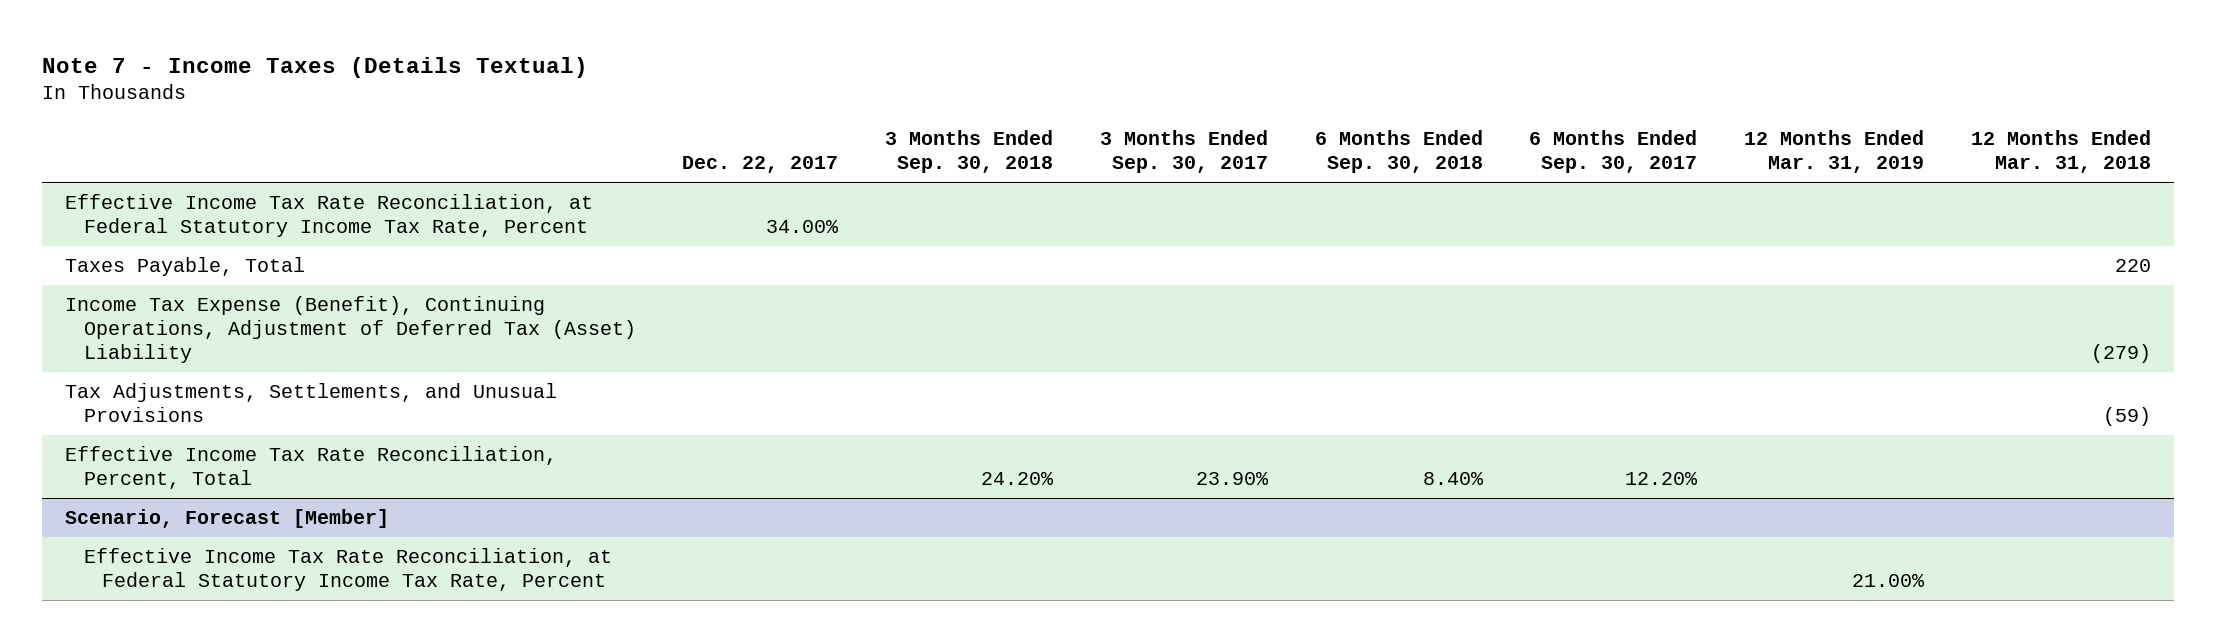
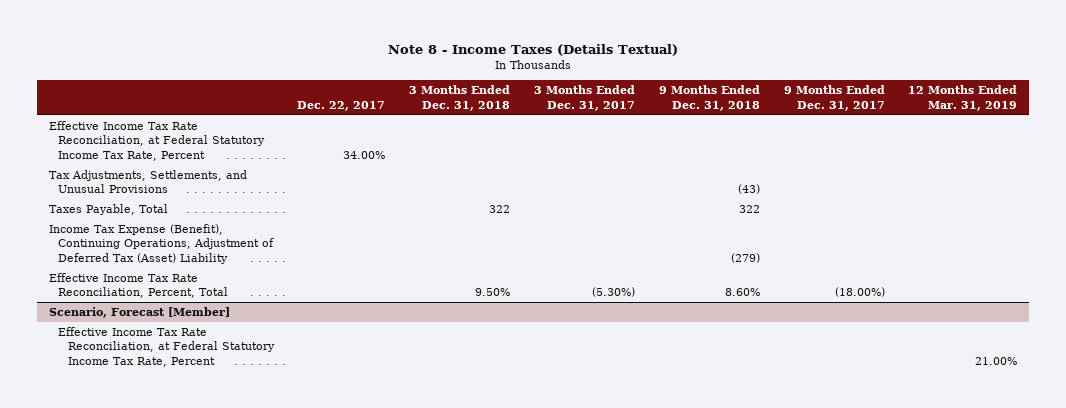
[42,56,589,78] Note 7 - Income Taxes (Details Textual) -> [388,44,679,57] Note 8 - Income Taxes (Details Textual)
[885,130,1054,174] 3 Months Ended Sep. 30, 2018 -> none
[1099,130,1268,174] 3 Months Ended Sep. 30, 2017 -> none
[1314,130,1483,174] 6 Months Ended Sep. 30, 2018 -> none
[1529,130,1698,174] 6 Months Ended Sep. 30, 2017 -> none
[1970,130,2151,174] 12 Months Ended Mar. 31, 2018 -> none
none -> [409,85,511,111] 3 Months Ended Dec. 31, 2018
none -> [533,85,635,111] 3 Months Ended Dec. 31, 2017
none -> [658,85,760,111] 9 Months Ended Dec. 31, 2018
none -> [783,85,885,111] 9 Months Ended Dec. 31, 2017
[65,382,558,423] Tax Adjustments, Settlements, and Unusual Provisions -> [49,170,248,194] Tax Adjustments, Settlements, and Unusual Provisions

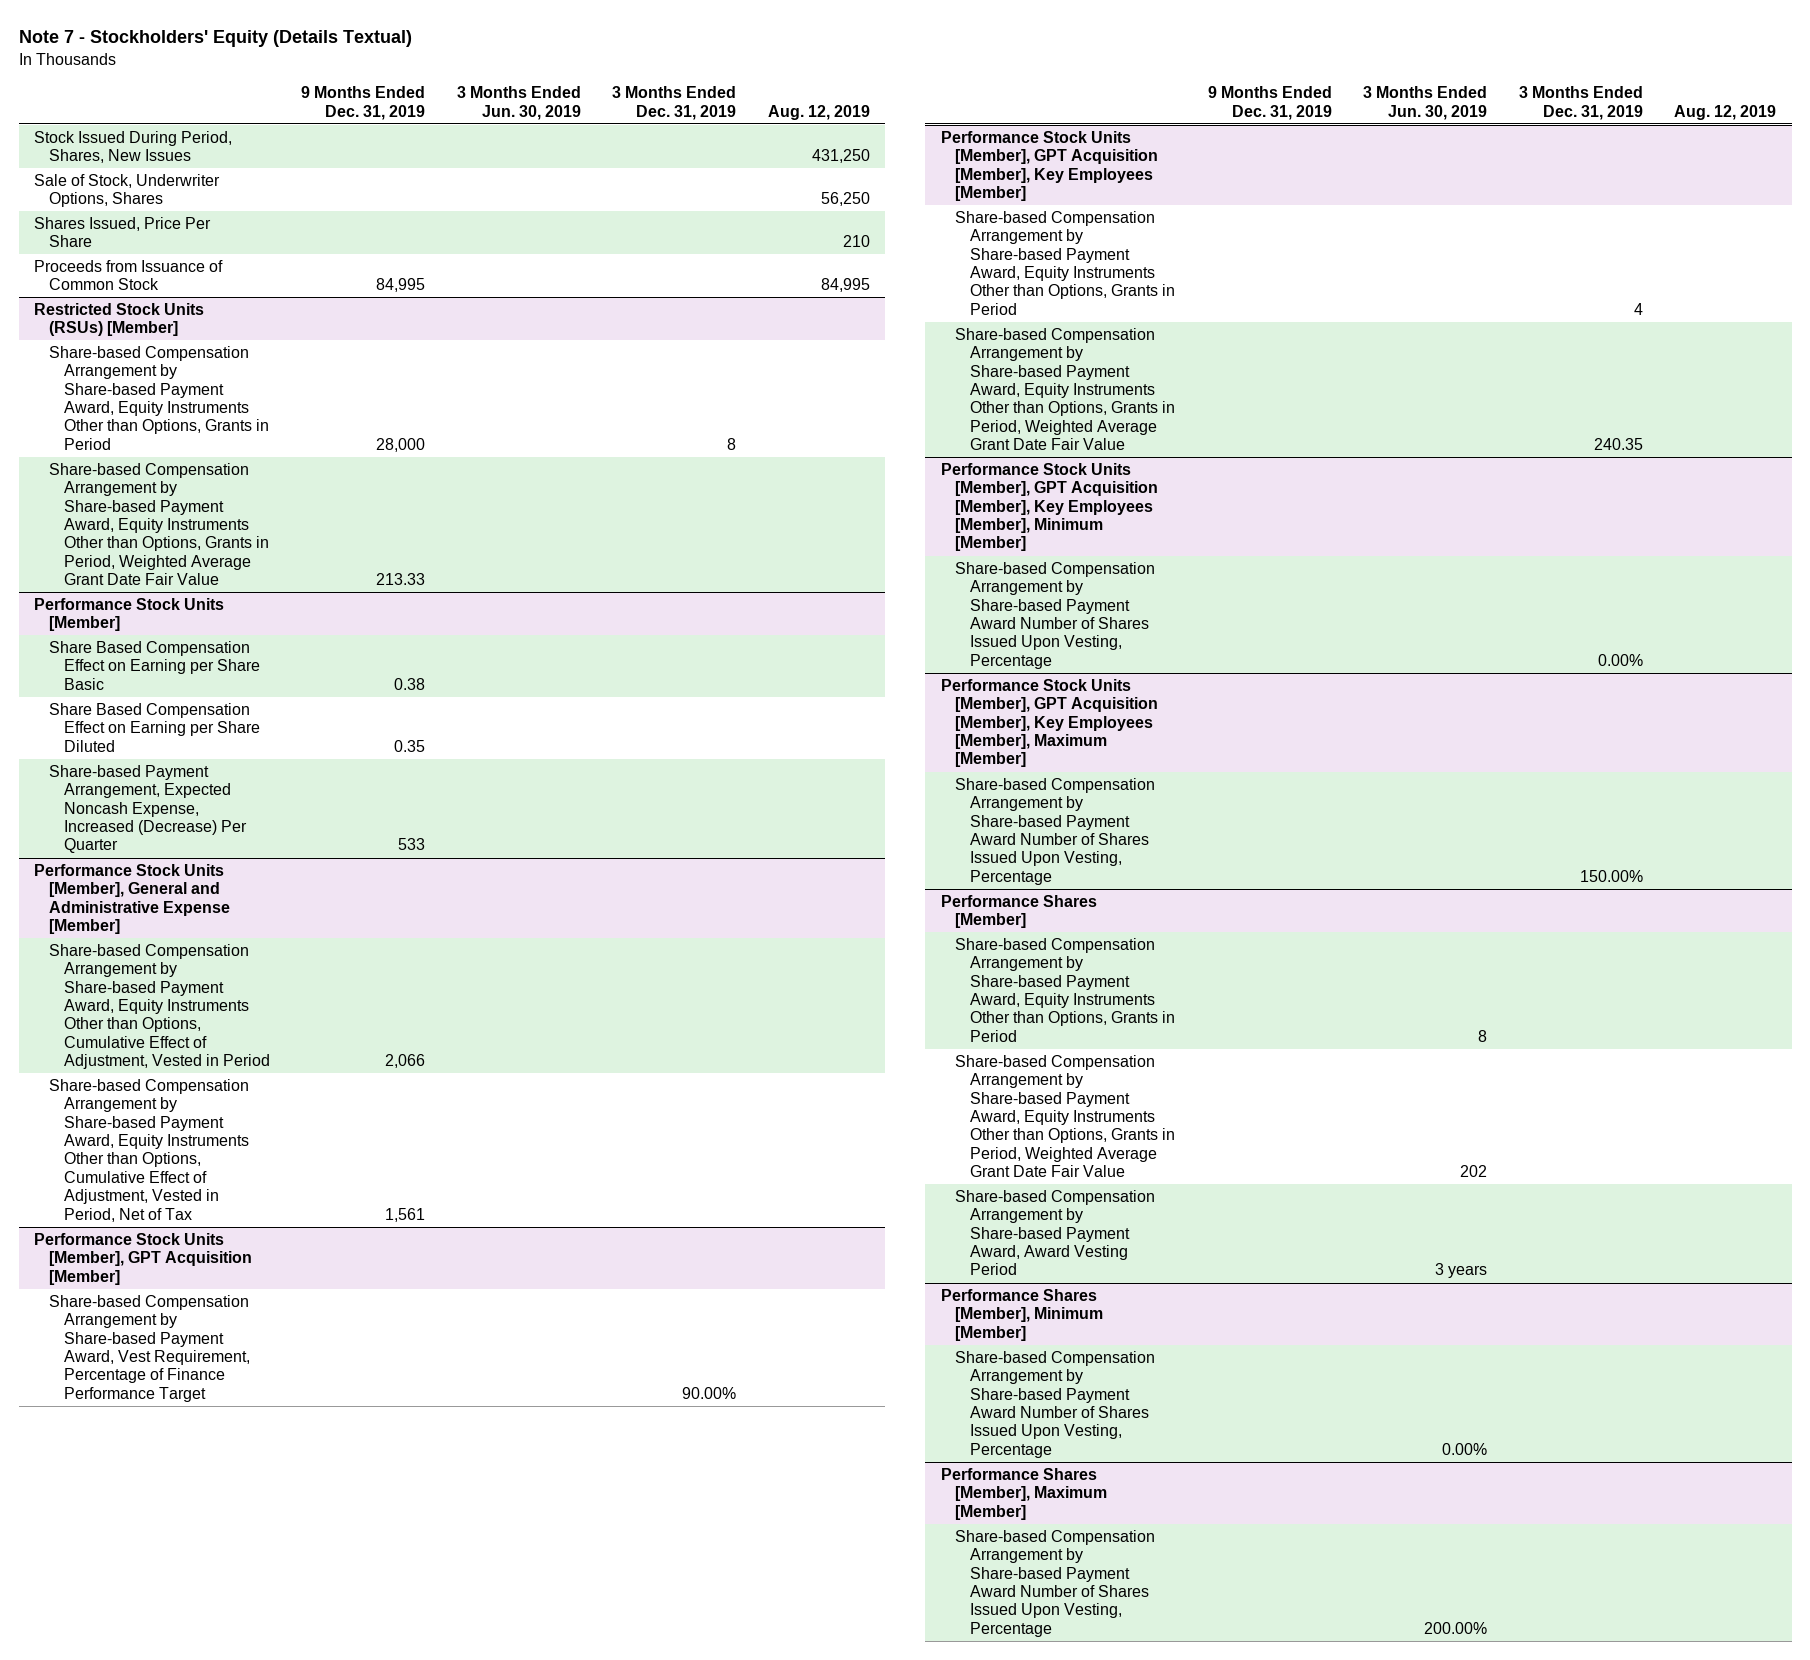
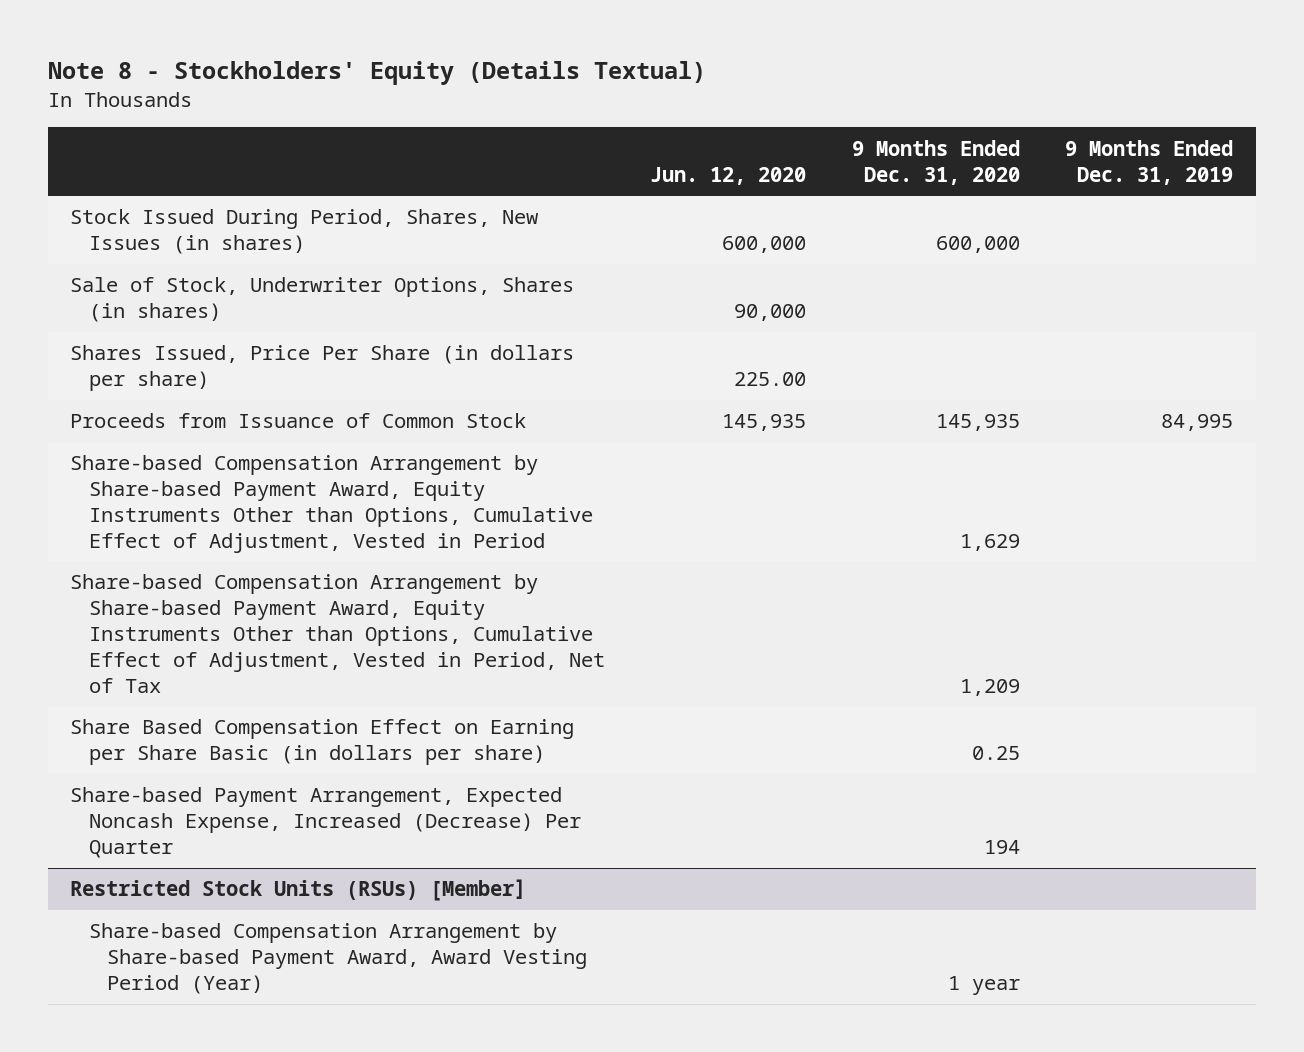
[18,30,412,48] Note 7 - Stockholders' Equity (Details Textual) -> [47,61,706,86] Note 8 - Stockholders' Equity (Details Textual)
[456,86,581,120] 3 Months Ended Jun. 30, 2019 -> none
[612,86,737,120] 3 Months Ended Dec. 31, 2019 -> none
[767,104,870,120] Aug. 12, 2019 -> none
none -> [650,166,807,185] Jun. 12, 2020
none -> [851,139,1020,185] 9 Months Ended Dec. 31, 2020
[34,131,233,164] Stock Issued During Period, Shares, New Issues -> [70,209,539,255] Stock Issued During Period, Shares, New Issues (in shares)
[34,174,221,208] Sale of Stock, Underwriter Options, Shares -> [70,277,575,323] Sale of Stock, Underwriter Options, Shares (in shares)
[34,217,212,248] Shares Issued, Price Per Share -> [70,345,575,392] Shares Issued, Price Per Share (in dollars per share)
none -> [70,455,593,553] Share-based Compensation Arrangement by Share-based Payment Award, Equity Instruments Other than Options, Cumulative Effect of Adjustment, Vested in Period
none -> [70,574,605,693] Share-based Compensation Arrangement by Share-based Payment Award, Equity Instruments Other than Options, Cumulative Effect of Adjustment, Vested in Period, Net of Tax
none -> [70,719,575,766] Share Based Compensation Effect on Earning per Share Basic (in dollars per share)
none -> [70,787,581,858] Share-based Payment Arrangement, Expected Noncash Expense, Increased (Decrease) Per Quarter
[49,346,270,450] Share-based Compensation Arrangement by Share-based Payment Award, Equity Instruments Other than Options, Grants in Period -> none
[49,463,270,586] Share-based Compensation Arrangement by Share-based Payment Award, Equity Instruments Other than Options, Grants in Period, Weighted Average Grant Date Fair Value -> none
[34,598,225,632] Performance Stock Units [Member] -> none
[49,641,261,690] Share Based Compensation Effect on Earning per Share Basic -> none
[49,703,261,752] Share Based Compensation Effect on Earning per Share Diluted -> none
[49,765,248,854] Share-based Payment Arrangement, Expected Noncash Expense, Increased (Decrease) Per Quarter -> none
[34,864,231,935] Performance Stock Units [Member], General and Administrative Expense [Member] -> none
[49,944,271,1070] Share-based Compensation Arrangement by Share-based Payment Award, Equity Instruments Other than Options, Cumulative Effect of Adjustment, Vested in Period -> none
[49,1079,250,1222] Share-based Compensation Arrangement by Share-based Payment Award, Equity Instruments Other than Options, Cumulative Effect of Adjustment, Vested in Period, Net of Tax -> none
[34,1233,253,1285] Performance Stock Units [Member], GPT Acquisition [Member] -> none
[49,1295,251,1402] Share-based Compensation Arrangement by Share-based Payment Award, Vest Requirement, Percentage of Finance Performance Target -> none
[940,131,1159,202] Performance Stock Units [Member], GPT Acquisition [Member], Key Employees [Member] -> none
[955,211,1176,315] Share-based Compensation Arrangement by Share-based Payment Award, Equity Instruments Other than Options, Grants in Period -> none
[955,328,1176,451] Share-based Compensation Arrangement by Share-based Payment Award, Equity Instruments Other than Options, Grants in Period, Weighted Average Grant Date Fair Value -> none
[940,463,1159,552] Performance Stock Units [Member], GPT Acquisition [Member], Key Employees [Member], Minimum [Member] -> none
[955,562,1156,669] Share-based Compensation Arrangement by Share-based Payment Award Number of Shares Issued Upon Vesting, Percentage -> none
[940,679,1159,768] Performance Stock Units [Member], GPT Acquisition [Member], Key Employees [Member], Maximum [Member] -> none
[955,778,1156,885] Share-based Compensation Arrangement by Share-based Payment Award Number of Shares Issued Upon Vesting, Percentage -> none
[940,895,1097,929] Performance Shares [Member] -> none
[955,938,1176,1042] Share-based Compensation Arrangement by Share-based Payment Award, Equity Instruments Other than Options, Grants in Period -> none
[955,1055,1176,1178] Share-based Compensation Arrangement by Share-based Payment Award, Equity Instruments Other than Options, Grants in Period, Weighted Average Grant Date Fair Value -> none
[955,1190,1156,1276] Share-based Compensation Arrangement by Share-based Payment Award, Award Vesting Period -> none
[940,1289,1104,1341] Performance Shares [Member], Minimum [Member] -> none
[955,1351,1156,1458] Share-based Compensation Arrangement by Share-based Payment Award Number of Shares Issued Upon Vesting, Percentage -> none
[940,1468,1108,1520] Performance Shares [Member], Maximum [Member] -> none
[955,1530,1156,1637] Share-based Compensation Arrangement by Share-based Payment Award Number of Shares Issued Upon Vesting, Percentage -> none
none -> [88,923,588,994] Share-based Compensation Arrangement by Share-based Payment Award, Award Vesting Period (Year)

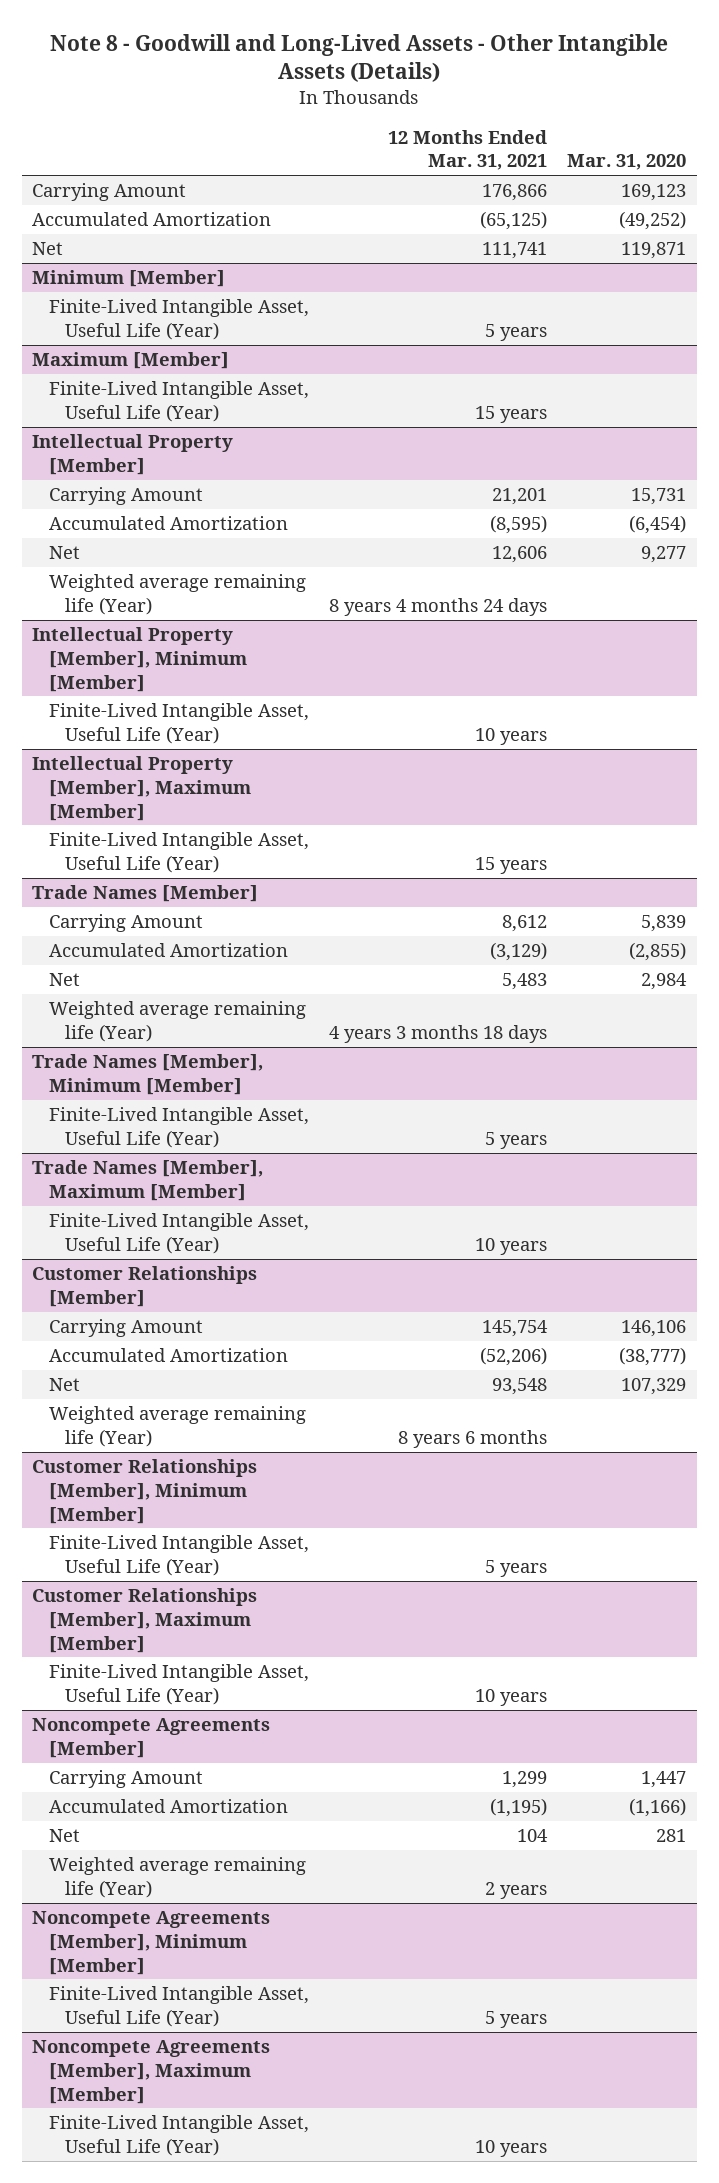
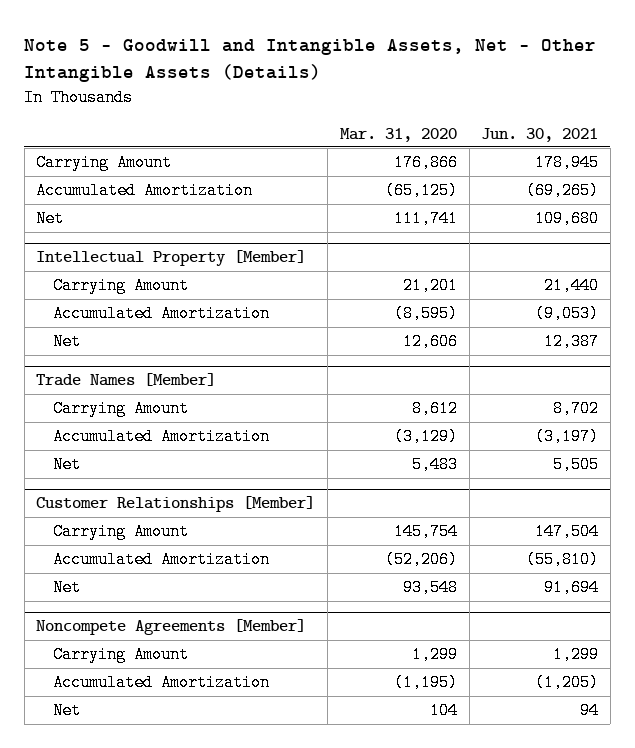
[50,33,669,83] Note 8 - Goodwill and Long-Lived Assets - Other Intangible Assets (Details) -> [24,39,597,83] Note 5 - Goodwill and Intangible Assets, Net - Other Intangible Assets (Details)
[388,129,548,171] 12 Months Ended Mar. 31, 2021 -> none
none -> [481,127,599,142] Jun. 30, 2021
[32,270,226,288] Minimum [Member] -> none
[48,299,309,340] Finite-Lived Intangible Asset, Useful Life (Year) -> none
[32,352,230,370] Maximum [Member] -> none
[48,381,309,422] Finite-Lived Intangible Asset, Useful Life (Year) -> none
[621,184,687,202] 169,123 -> [393,154,458,172] 176,866
[619,211,687,231] (49,252) -> [384,182,458,200] (65,125)
[621,242,687,260] 119,871 -> [393,210,458,228] 111,741
[48,574,306,615] Weighted average remaining life (Year) -> none
[32,627,247,692] Intellectual Property [Member], Minimum [Member] -> none
[48,703,309,744] Finite-Lived Intangible Asset, Useful Life (Year) -> none
[32,756,251,821] Intellectual Property [Member], Maximum [Member] -> none
[48,832,309,873] Finite-Lived Intangible Asset, Useful Life (Year) -> none
[631,488,687,506] 15,731 -> [402,277,458,295] 21,201
[629,515,687,535] (6,454) -> [393,305,458,323] (8,595)
[641,546,687,564] 9,277 -> [402,333,458,351] 12,606
[48,1001,306,1042] Weighted average remaining life (Year) -> none
[32,1054,264,1095] Trade Names [Member], Minimum [Member] -> none
[48,1107,309,1148] Finite-Lived Intangible Asset, Useful Life (Year) -> none
[32,1160,264,1201] Trade Names [Member], Maximum [Member] -> none
[48,1213,309,1254] Finite-Lived Intangible Asset, Useful Life (Year) -> none
[641,915,687,933] 5,839 -> [411,400,458,418] 8,612
[629,942,687,962] (2,855) -> [393,428,458,446] (3,129)
[641,973,688,991] 2,984 -> [411,456,458,474] 5,483
[48,1406,306,1447] Weighted average remaining life (Year) -> none
[32,1459,258,1524] Customer Relationships [Member], Minimum [Member] -> none
[48,1535,309,1576] Finite-Lived Intangible Asset, Useful Life (Year) -> none
[32,1588,258,1653] Customer Relationships [Member], Maximum [Member] -> none
[48,1664,309,1705] Finite-Lived Intangible Asset, Useful Life (Year) -> none
[621,1320,687,1338] 146,106 -> [393,523,458,541] 145,754
[619,1347,687,1367] (38,777) -> [384,551,458,569] (52,206)
[621,1378,687,1396] 107,329 -> [402,579,458,597] 93,548
[48,1857,306,1898] Weighted average remaining life (Year) -> none
[32,1911,271,1975] Noncompete Agreements [Member], Minimum [Member] -> none
[48,1986,309,2027] Finite-Lived Intangible Asset, Useful Life (Year) -> none
[32,2040,271,2104] Noncompete Agreements [Member], Maximum [Member] -> none
[48,2115,309,2156] Finite-Lived Intangible Asset, Useful Life (Year) -> none
[641,1771,687,1789] 1,447 -> [411,646,458,664] 1,299
[629,1798,687,1818] (1,166) -> [393,674,458,692] (1,195)
[656,1829,687,1843] 281 -> [429,702,458,720] 104

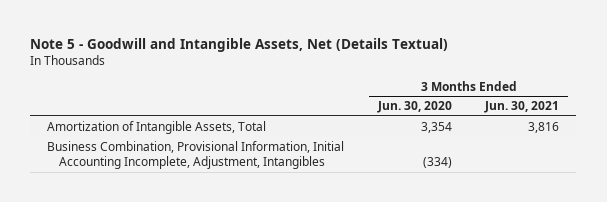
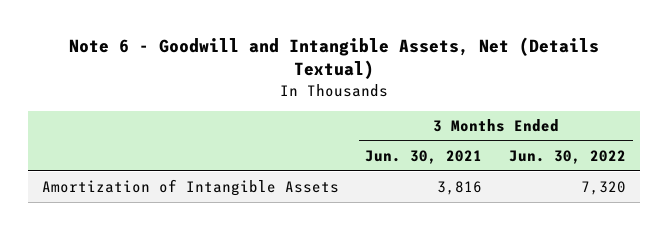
[30,37,449,52] Note 5 - Goodwill and Intangible Assets, Net (Details Textual) -> [68,36,599,80] Note 6 - Goodwill and Intangible Assets, Net (Details Textual)
[376,101,452,114] Jun. 30, 2020 -> none
none -> [509,150,627,165] Jun. 30, 2022
[47,141,345,170] Business Combination, Provisional Information, Initial Accounting Incomplete, Adjustment, Intangibles -> none
[47,121,267,135] Amortization of Intangible Assets, Total -> [41,179,339,197] Amortization of Intangible Assets

